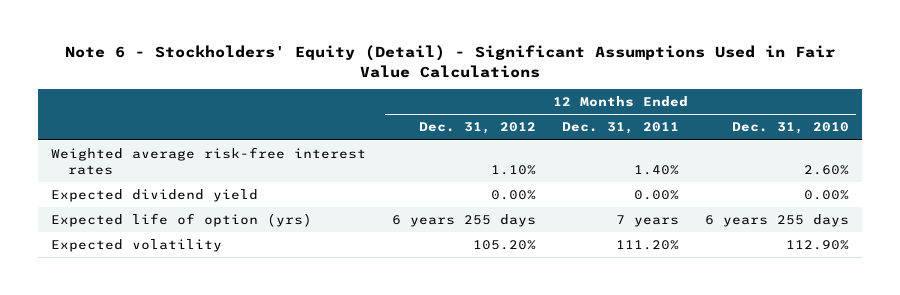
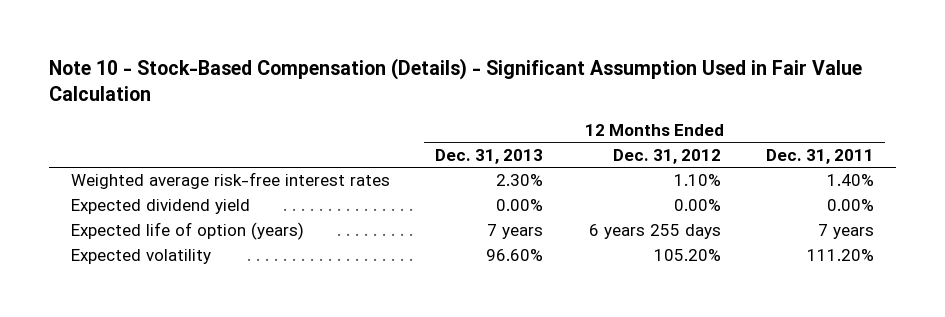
[64,45,835,78] Note 6 - Stockholders' Equity (Detail) - Significant Assumptions Used in Fair Value Calculations -> [48,57,862,102] Note 10 - Stock-Based Compensation (Details) - Significant Assumption Used in Fair Value Calculation
[732,122,850,135] Dec. 31, 2010 -> none
none -> [435,149,544,165] Dec. 31, 2013
[50,212,312,227] Expected life of option (yrs) -> [71,222,305,241] Expected life of option (years)

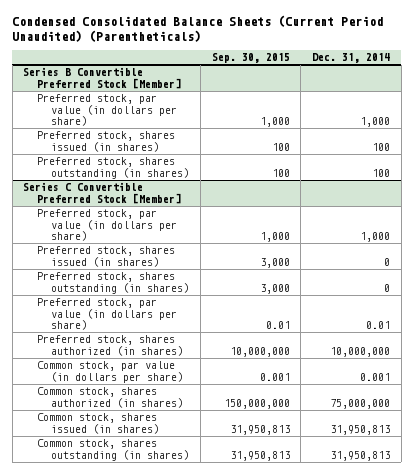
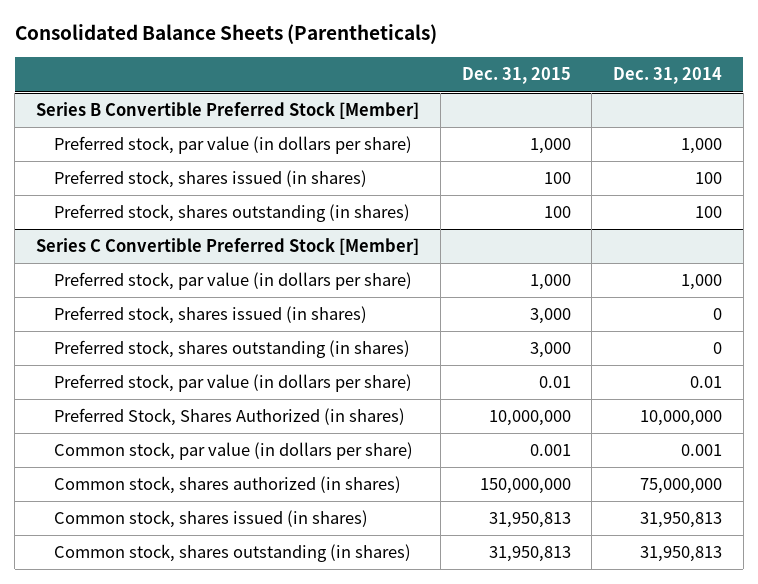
[12,15,384,42] Condensed Consolidated Balance Sheets (Current Period Unaudited) (Parentheticals) -> [14,24,437,45] Consolidated Balance Sheets (Parentheticals)
[211,53,290,64] Sep. 30, 2015 -> none
none -> [461,67,571,85] Dec. 31, 2015
[37,335,184,356] Preferred stock, shares authorized (in shares) -> [53,408,405,427] Preferred Stock, Shares Authorized (in shares)

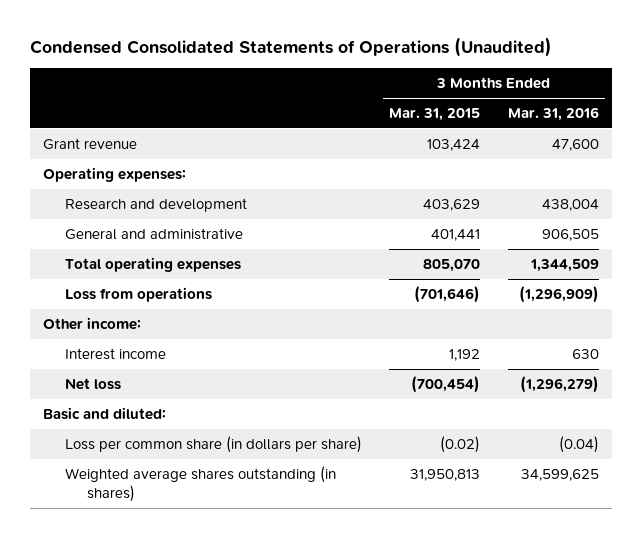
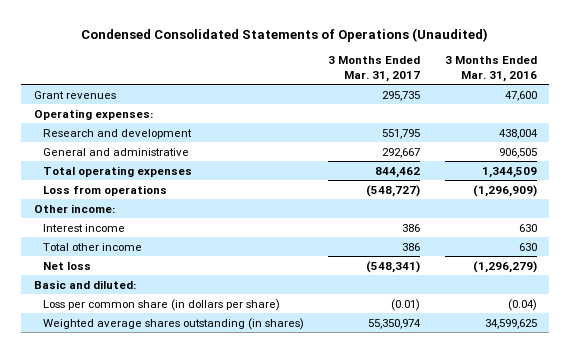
[389,108,481,122] Mar. 31, 2015 -> none
none -> [328,56,421,83] 3 Months Ended Mar. 31, 2017
[43,138,138,151] Grant revenue -> [33,90,116,99] Grant revenues
none -> [42,242,142,251] Total other income

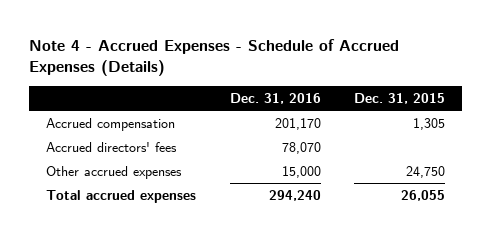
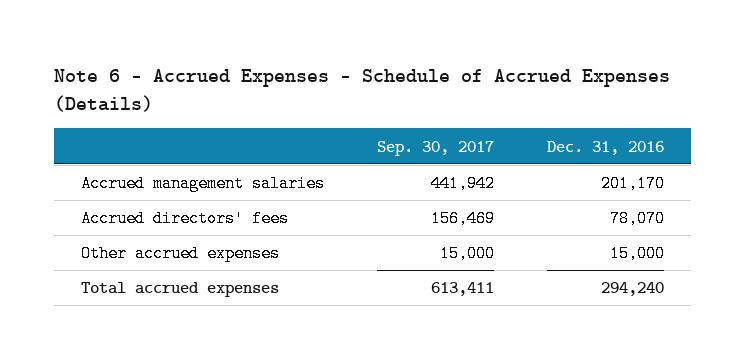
[29,38,400,77] Note 4 - Accrued Expenses - Schedule of Accrued Expenses (Details) -> [54,69,671,113] Note 6 - Accrued Expenses - Schedule of Accrued Expenses (Details)
[354,93,446,105] Dec. 31, 2015 -> none
none -> [376,140,494,156] Sep. 30, 2017
[46,117,176,131] Accrued compensation -> [80,175,325,193] Accrued management salaries

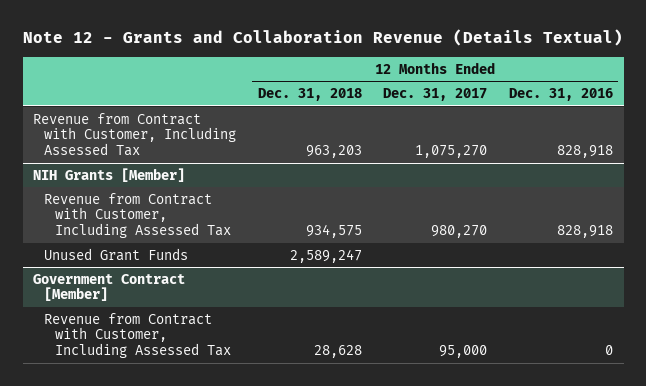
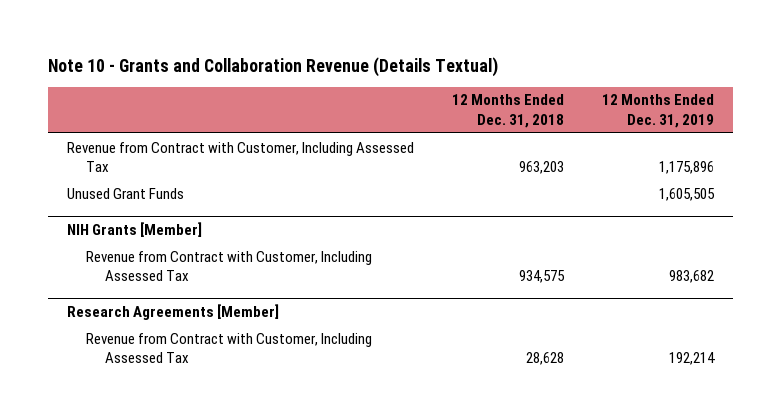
[22,29,623,47] Note 12 - Grants and Collaboration Revenue (Details Textual) -> [48,56,499,77] Note 10 - Grants and Collaboration Revenue (Details Textual)
[383,88,488,102] Dec. 31, 2017 -> none
[508,88,613,102] Dec. 31, 2016 -> none
none -> [601,94,714,128] 12 Months Ended Dec. 31, 2019
none -> [67,187,185,199] Unused Grant Funds
[44,247,189,261] Unused Grant Funds -> none
[33,273,186,302] Government Contract [Member] -> none
none -> [67,304,280,321] Research Agreements [Member]

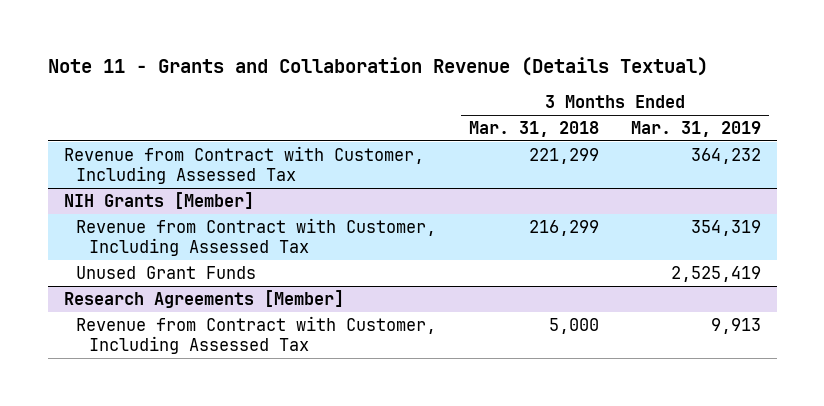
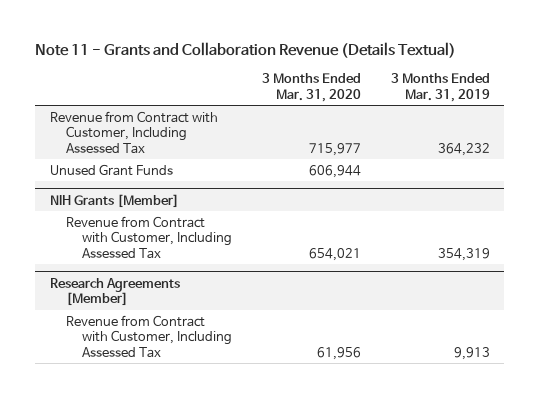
[468,121,599,138] Mar. 31, 2018 -> none
none -> [261,73,361,102] 3 Months Ended Mar. 31, 2020
none -> [49,163,173,176] Unused Grant Funds
[76,265,257,279] Unused Grant Funds -> none

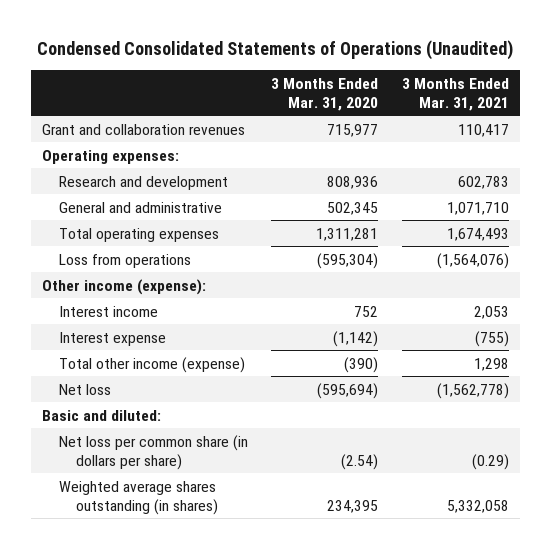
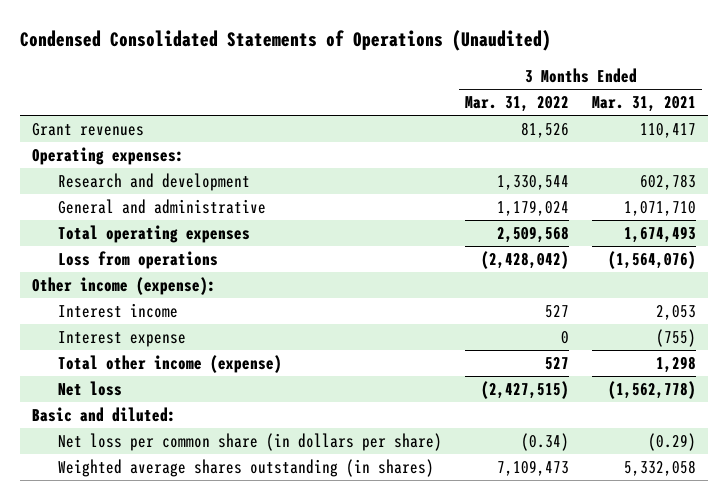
[271,77,379,111] 3 Months Ended Mar. 31, 2020 -> none
none -> [465,96,570,113] Mar. 31, 2022
[42,123,246,135] Grant and collaboration revenues -> [31,122,144,136] Grant revenues

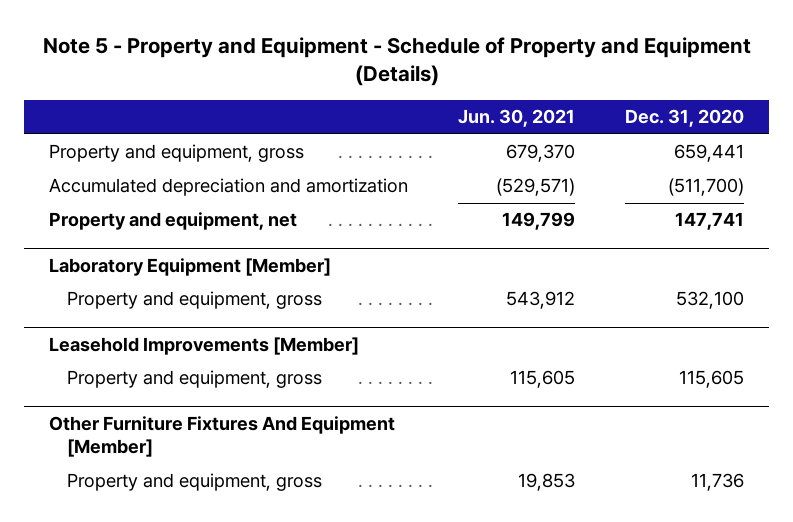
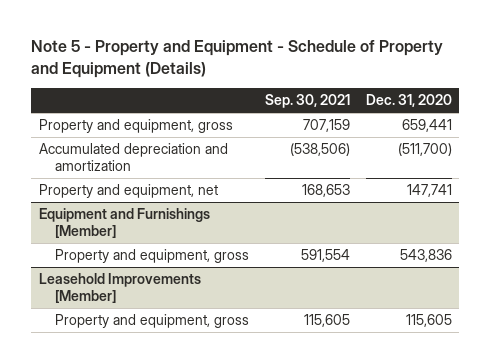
[458,109,576,128] Jun. 30, 2021 -> none
none -> [265,93,351,108] Sep. 30, 2021
[49,258,332,277] Laboratory Equipment [Member] -> none
none -> [38,208,210,238] Equipment and Furnishings [Member]
[675,291,744,310] 532,100 -> [399,249,452,263] 543,836
[49,416,396,458] Other Furniture Fixtures And Equipment [Member] -> none
[67,473,323,492] Property and equipment, gross -> none

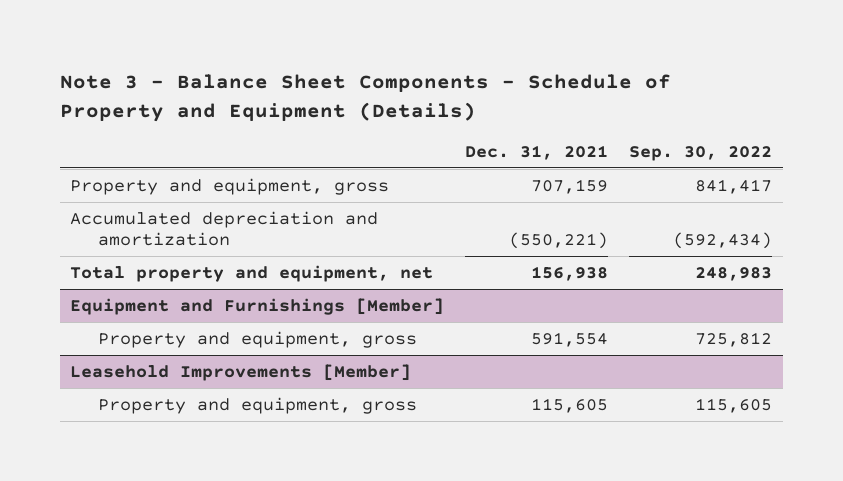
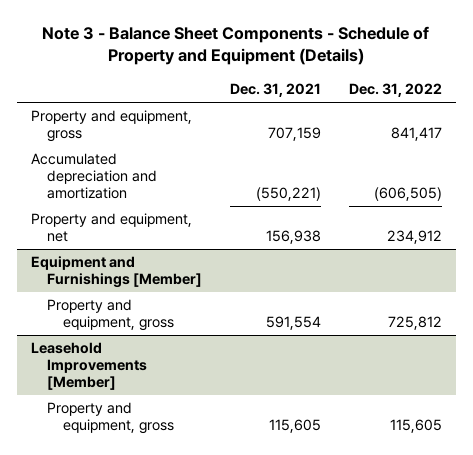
[629,146,773,162] Sep. 30, 2022 -> none
none -> [348,82,442,97] Dec. 31, 2022
[70,264,434,282] Total property and equipment, net -> [30,213,192,242] Property and equipment, net

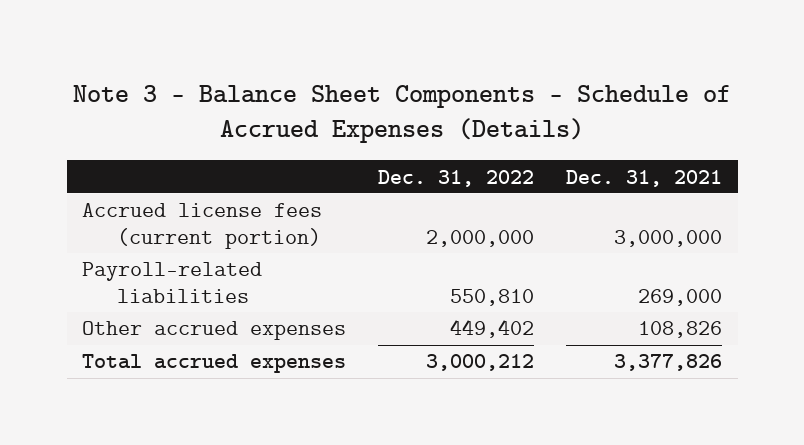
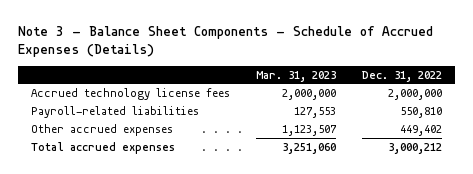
[565,169,722,187] Dec. 31, 2021 -> none
none -> [255,70,336,82] Mar. 31, 2023
[82,203,323,249] Accrued license fees (current portion) -> [30,87,230,100] Accrued technology license fees

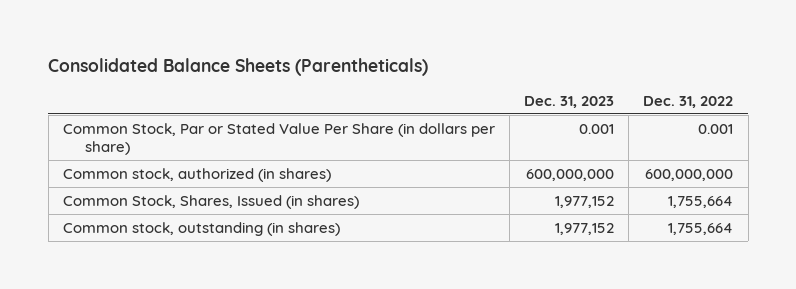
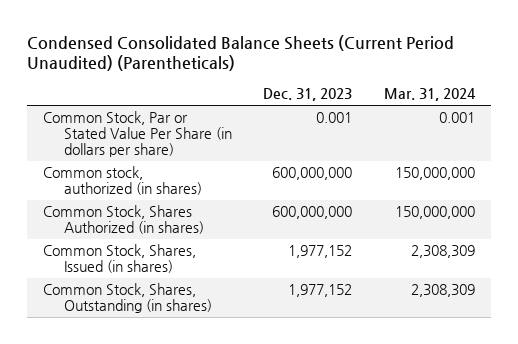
[48,57,429,76] Consolidated Balance Sheets (Parentheticals) -> [27,34,455,72] Condensed Consolidated Balance Sheets (Current Period Unaudited) (Parentheticals)
[643,95,734,108] Dec. 31, 2022 -> none
none -> [383,88,476,102] Mar. 31, 2024
none -> [42,205,204,235] Common Stock, Shares Authorized (in shares)
[62,221,340,236] Common stock, outstanding (in shares) -> [42,283,212,314] Common Stock, Shares, Outstanding (in shares)

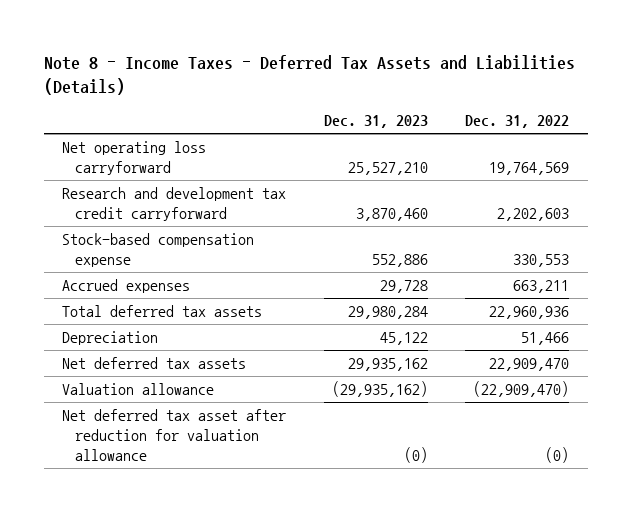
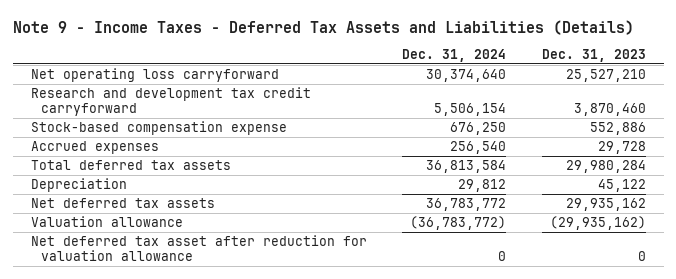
[43,54,575,95] Note 8 - Income Taxes - Deferred Tax Assets and Liabilities (Details) -> [12,19,634,35] Note 9 - Income Taxes - Deferred Tax Assets and Liabilities (Details)
[465,115,570,129] Dec. 31, 2022 -> none
none -> [402,49,507,63] Dec. 31, 2024
[403,446,428,463] (0) -> [637,251,646,262] 0

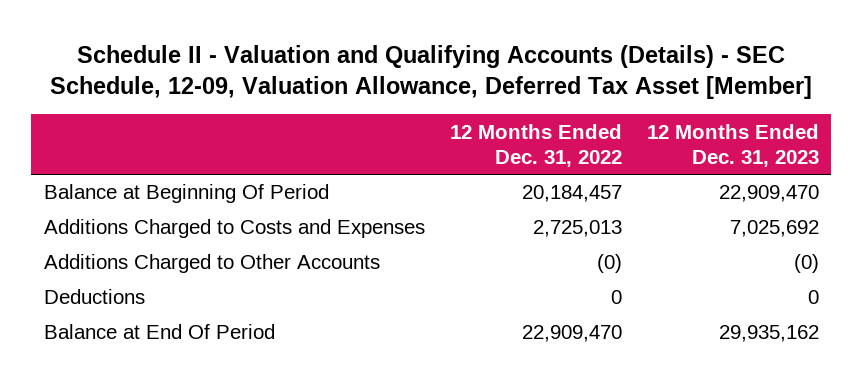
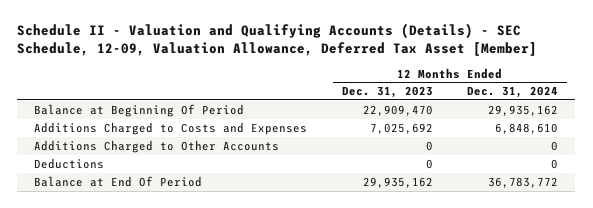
[449,123,622,168] 12 Months Ended Dec. 31, 2022 -> none
none -> [467,86,559,99] Dec. 31, 2024
[793,254,819,274] (0) -> [425,140,433,151] 0

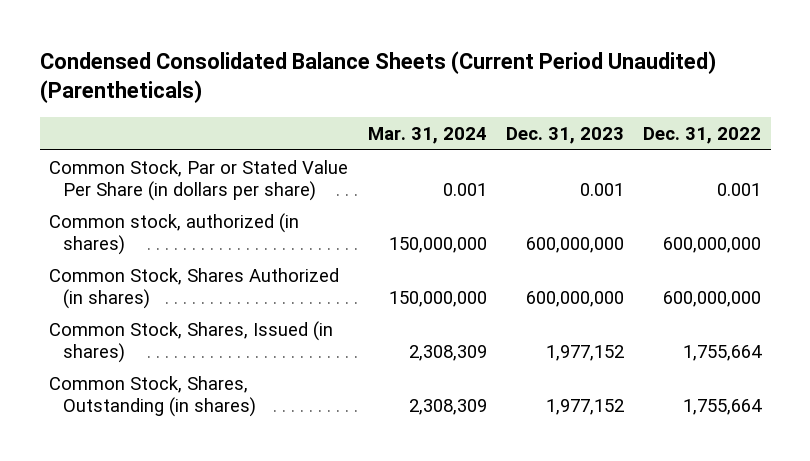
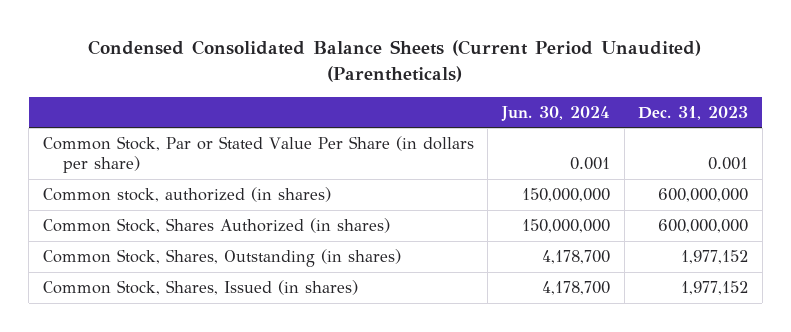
[367,126,487,144] Mar. 31, 2024 -> none
[642,126,761,144] Dec. 31, 2022 -> none
none -> [500,105,610,121] Jun. 30, 2024
[49,321,334,363] Common Stock, Shares, Issued (in shares) -> [42,280,358,296] Common Stock, Shares, Issued (in shares)

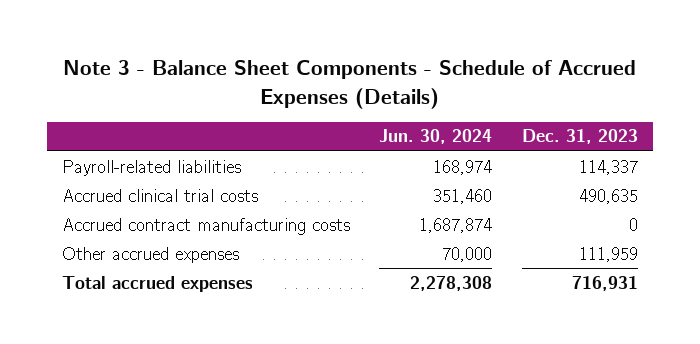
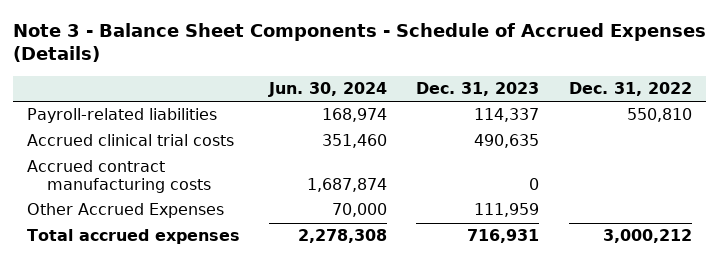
none -> [568,81,692,96] Dec. 31, 2022
[61,246,239,263] Other accrued expenses -> [27,203,225,219] Other Accrued Expenses

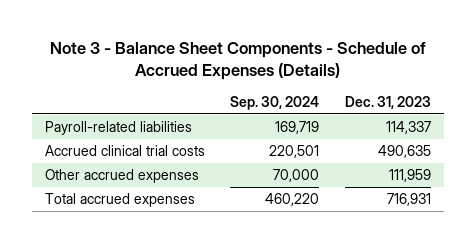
[268,81,388,97] Jun. 30, 2024 -> none
[568,81,692,96] Dec. 31, 2022 -> none
none -> [230,96,320,111] Sep. 30, 2024
[27,160,211,194] Accrued contract manufacturing costs -> none
[27,203,225,219] Other Accrued Expenses -> [44,169,199,184] Other accrued expenses

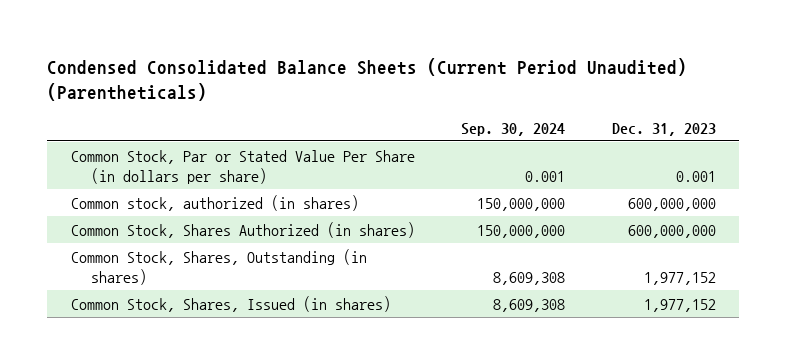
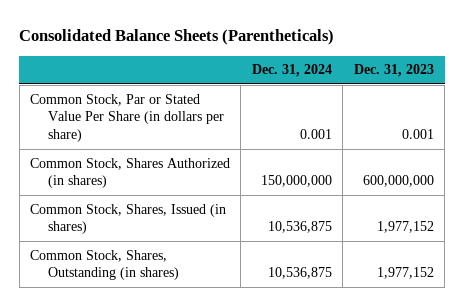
[47,57,688,101] Condensed Consolidated Balance Sheets (Current Period Unaudited) (Parentheticals) -> [19,29,335,46] Consolidated Balance Sheets (Parentheticals)
[461,122,566,136] Sep. 30, 2024 -> none
none -> [251,64,332,78] Dec. 31, 2024
[70,194,359,211] Common stock, authorized (in shares) -> none
[70,248,367,285] Common Stock, Shares, Outstanding (in shares) -> [30,249,179,281] Common Stock, Shares, Outstanding (in shares)

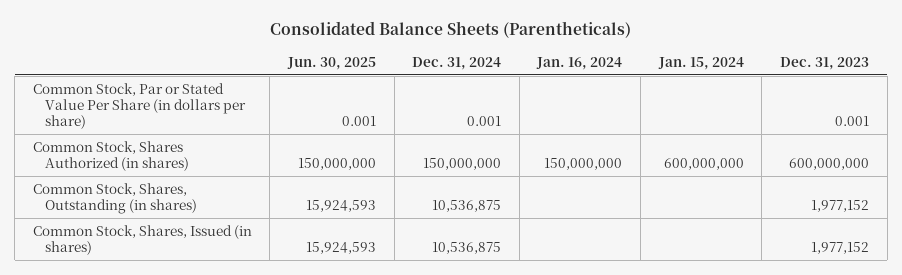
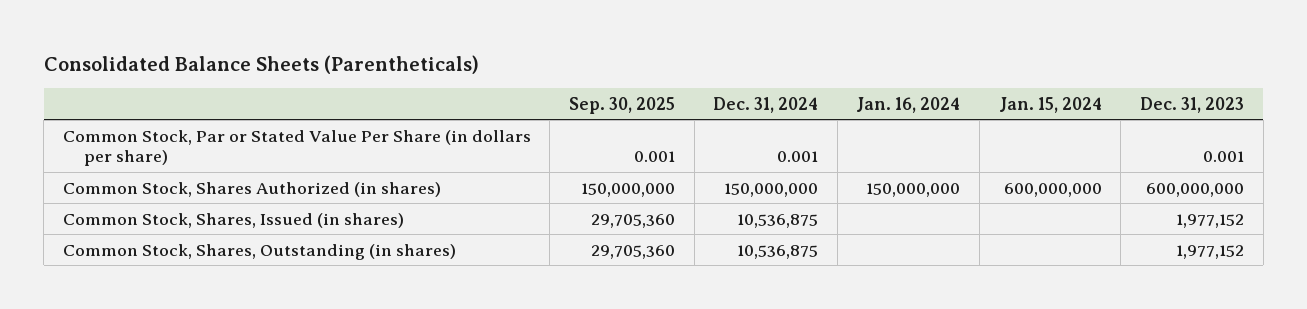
[286,56,376,70] Jun. 30, 2025 -> none
none -> [569,96,676,114] Sep. 30, 2025
[32,182,198,214] Common Stock, Shares, Outstanding (in shares) -> [62,243,456,260] Common Stock, Shares, Outstanding (in shares)

